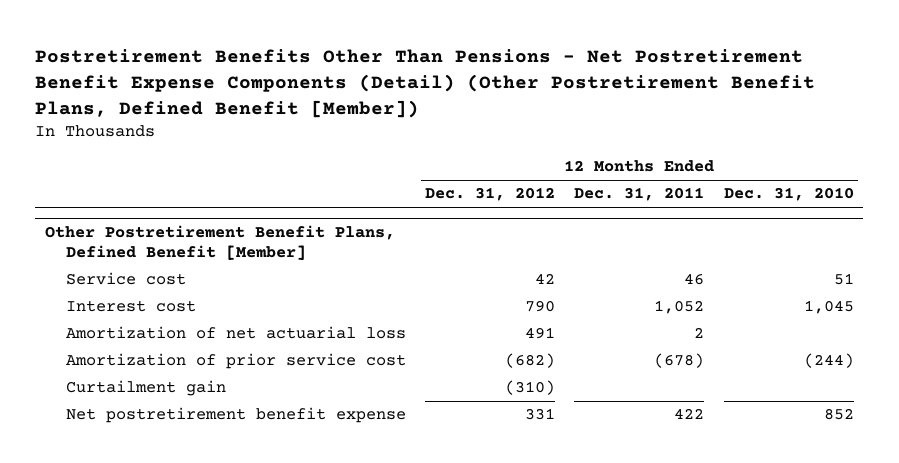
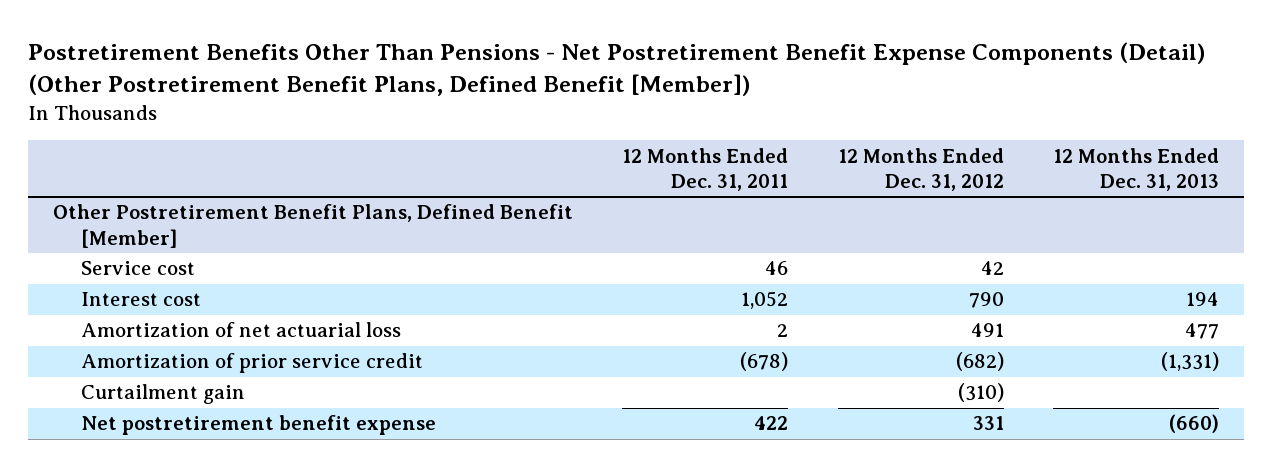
[723,187,854,202] Dec. 31, 2010 -> none
none -> [1053,147,1220,192] 12 Months Ended Dec. 31, 2013
[66,353,407,370] Amortization of prior service cost -> [81,353,424,374] Amortization of prior service credit

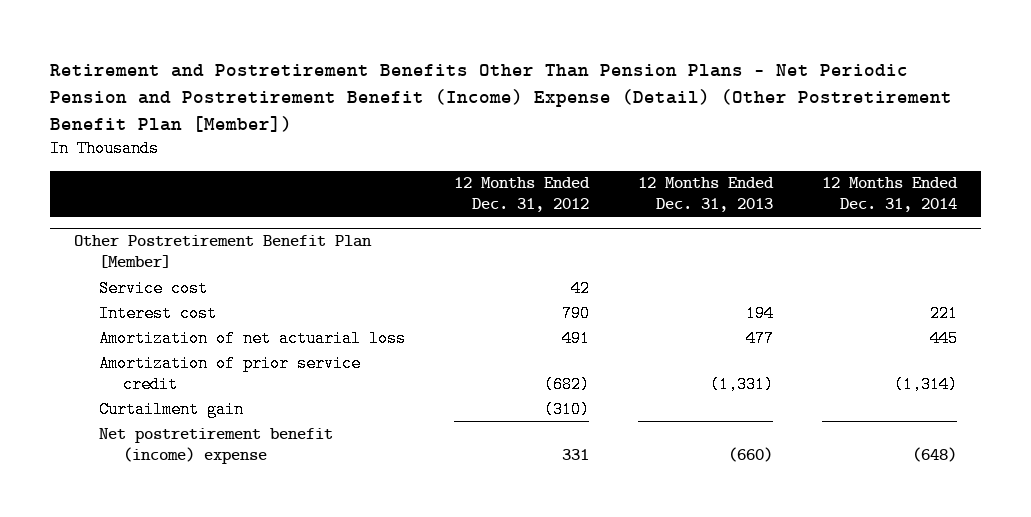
[28,42,1206,97] Postretirement Benefits Other Than Pensions - Net Postretirement Benefit Expense Components (Detail) (Other Postretirement Benefit Plans, Defined Benefit [Member]) -> [49,64,952,132] Retirement and Postretirement Benefits Other Than Pension Plans - Net Periodic Pension and Postretirement Benefit (Income) Expense (Detail) (Other Postretirement Benefit Plan [Member])
[622,147,789,192] 12 Months Ended Dec. 31, 2011 -> none
none -> [821,177,958,213] 12 Months Ended Dec. 31, 2014
[53,204,574,248] Other Postretirement Benefit Plans, Defined Benefit [Member] -> [74,235,373,269] Other Postretirement Benefit Plan [Member]
[81,415,437,436] Net postretirement benefit expense -> [98,427,333,464] Net postretirement benefit (income) expense

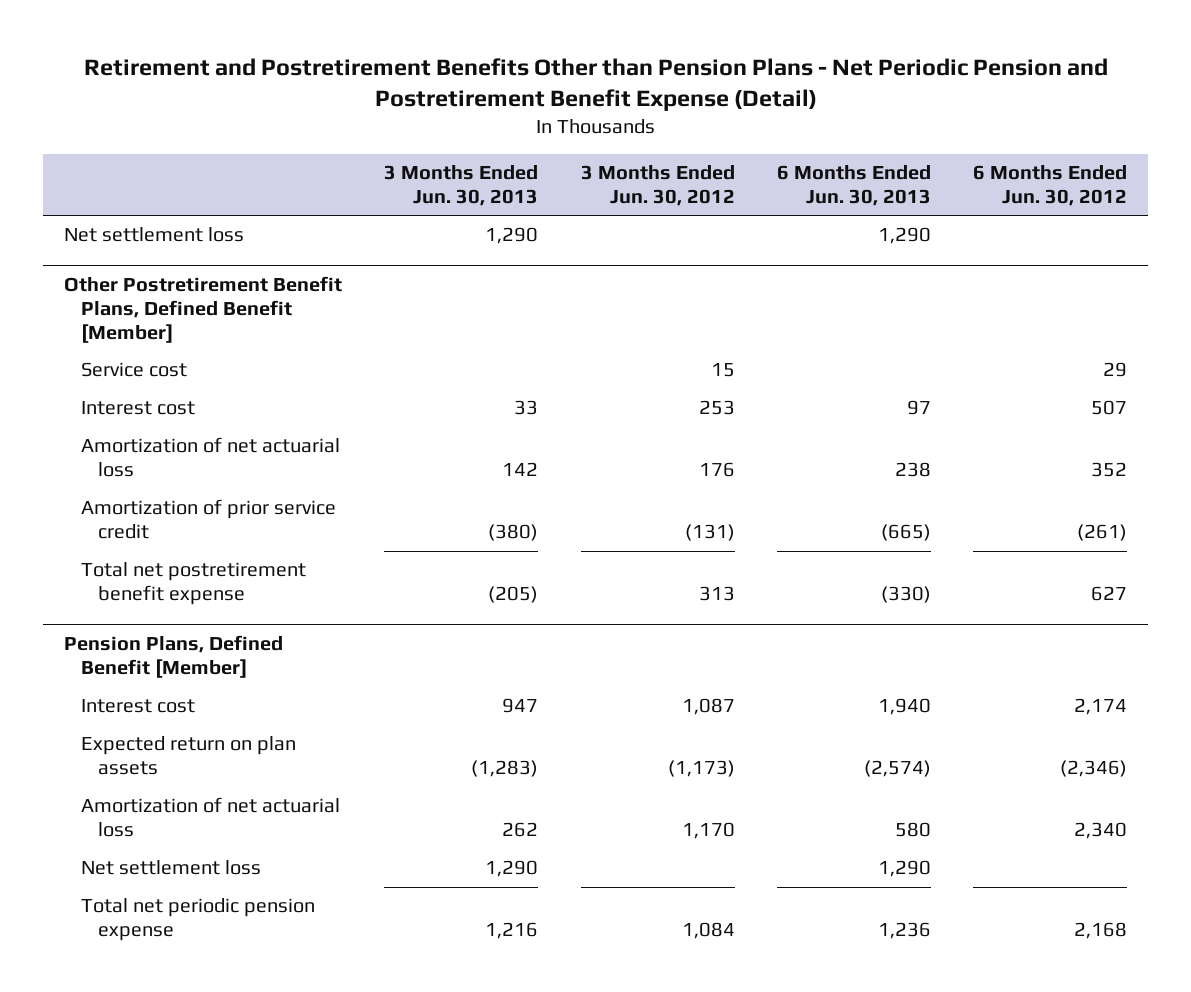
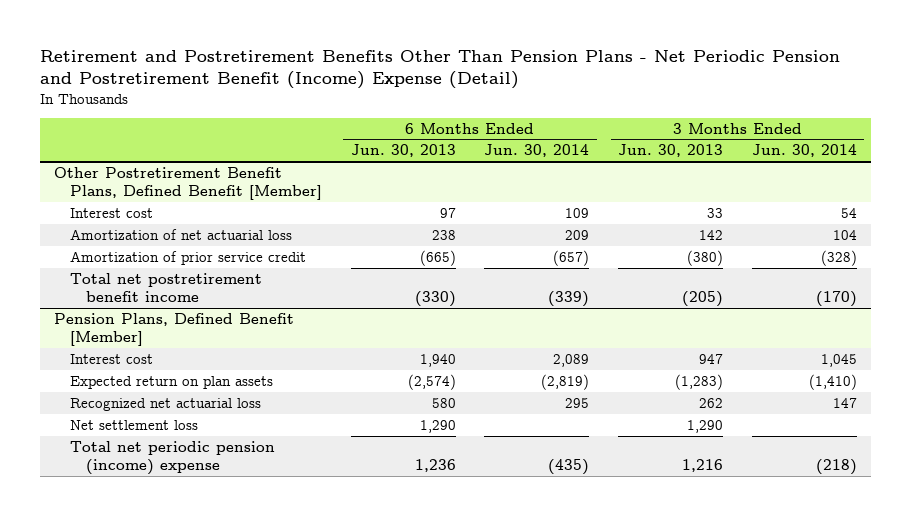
[83,57,1108,112] Retirement and Postretirement Benefits Other than Pension Plans - Net Periodic Pension and Postretirement Benefit Expense (Detail) -> [39,49,840,90] Retirement and Postretirement Benefits Other Than Pension Plans - Net Periodic Pension and Postretirement Benefit (Income) Expense (Detail)
[580,165,735,207] 3 Months Ended Jun. 30, 2012 -> none
[972,165,1127,207] 6 Months Ended Jun. 30, 2012 -> none
none -> [484,144,590,158] Jun. 30, 2014
none -> [752,144,858,158] Jun. 30, 2014
[64,227,245,243] Net settlement loss -> none
[81,362,188,378] Service cost -> none
[81,562,307,606] Total net postretirement benefit expense -> [69,272,262,302] Total net postretirement benefit income
[81,797,341,838] Amortization of net actuarial loss -> [69,397,261,411] Recognized net actuarial loss
[81,898,316,942] Total net periodic pension expense -> [69,440,275,475] Total net periodic pension (income) expense

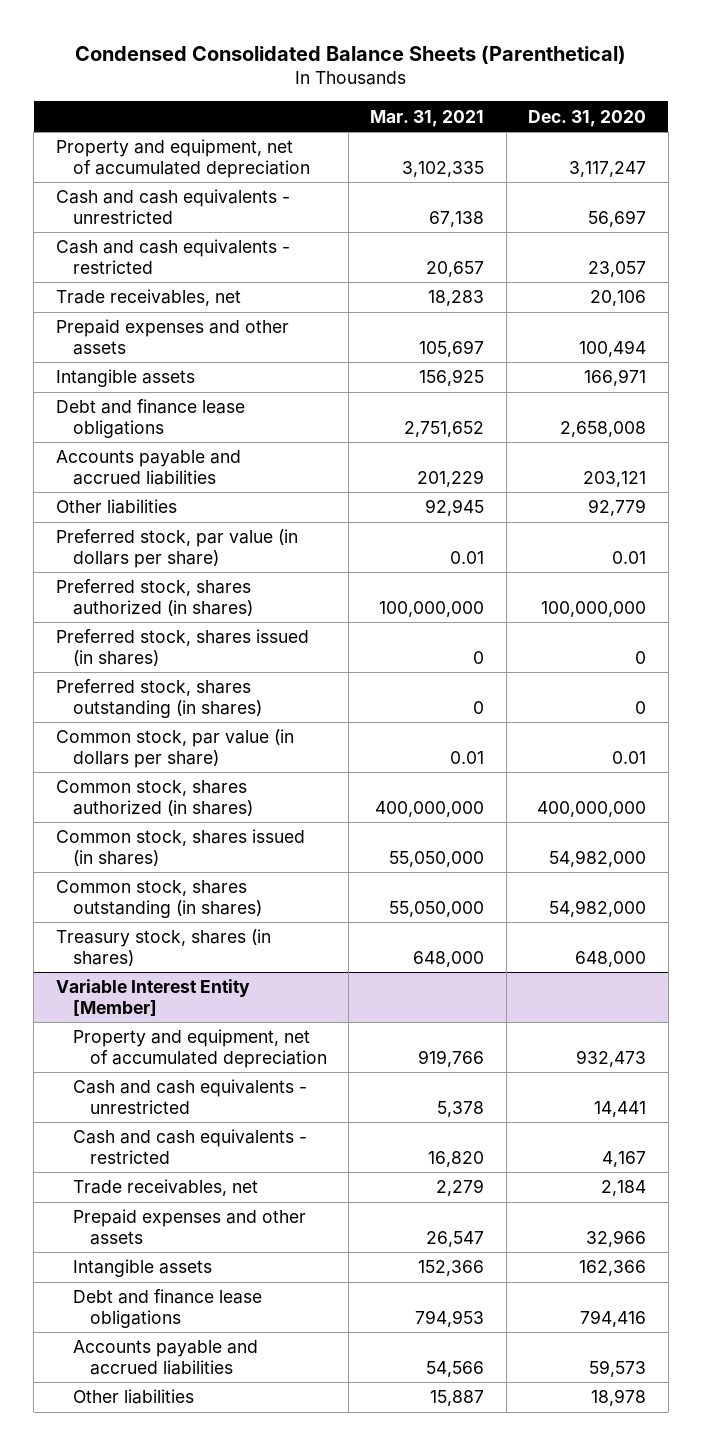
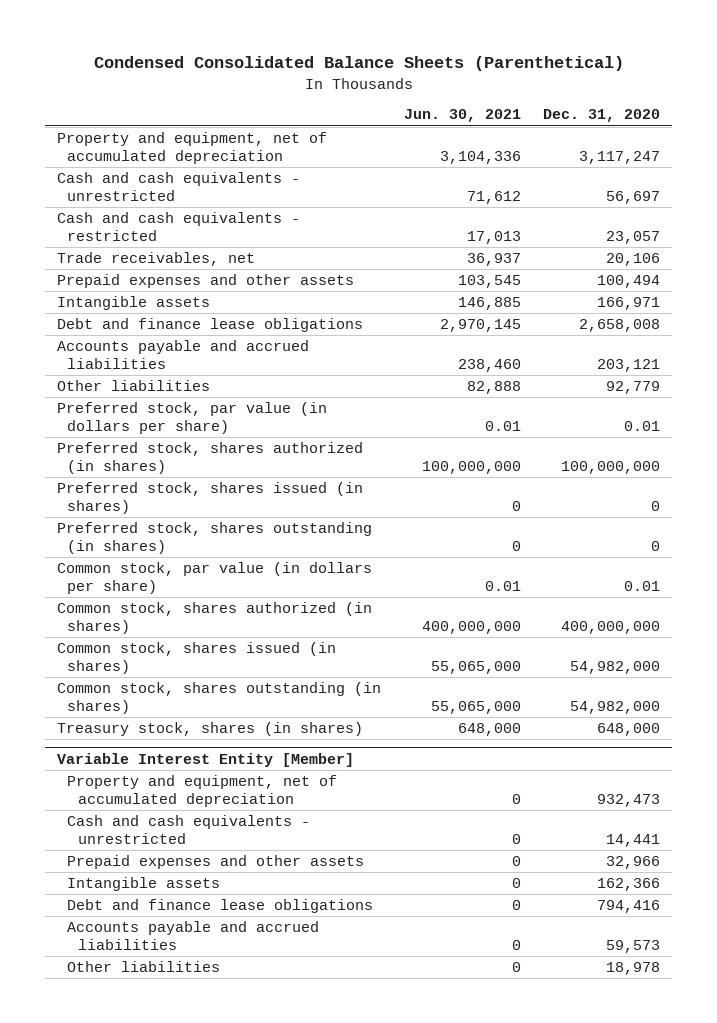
[370,109,485,127] Mar. 31, 2021 -> none
none -> [403,109,521,123] Jun. 30, 2021
[72,1129,307,1164] Cash and cash equivalents - restricted -> none
[72,1179,258,1197] Trade receivables, net -> none

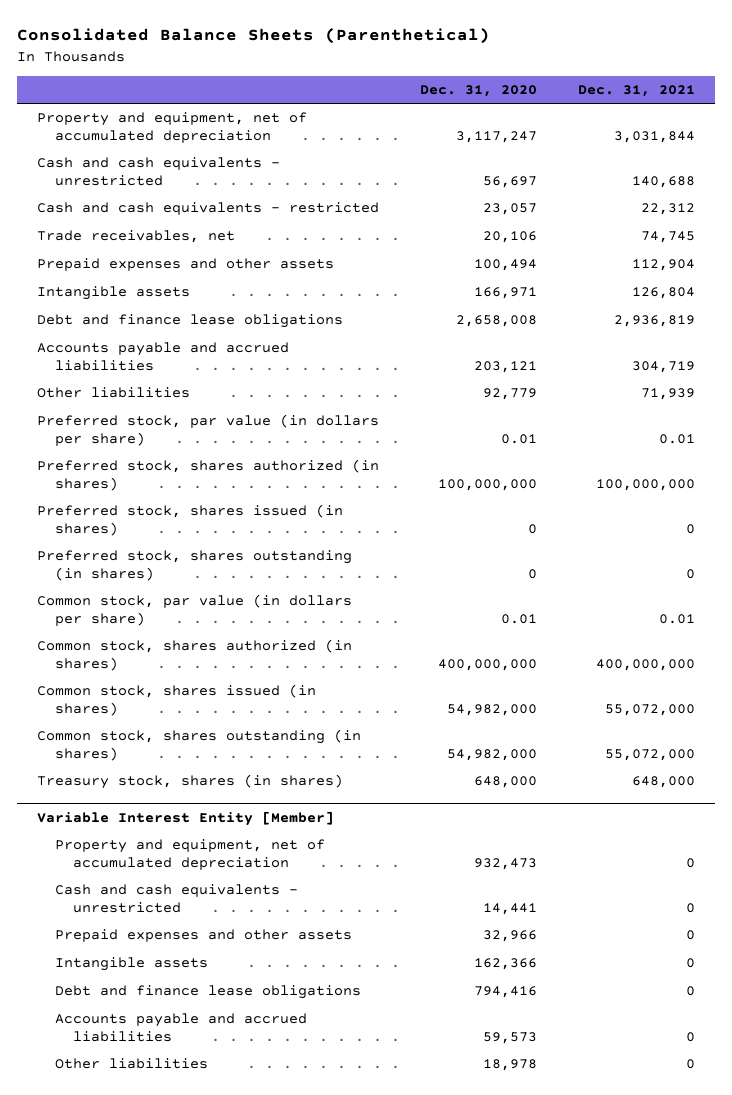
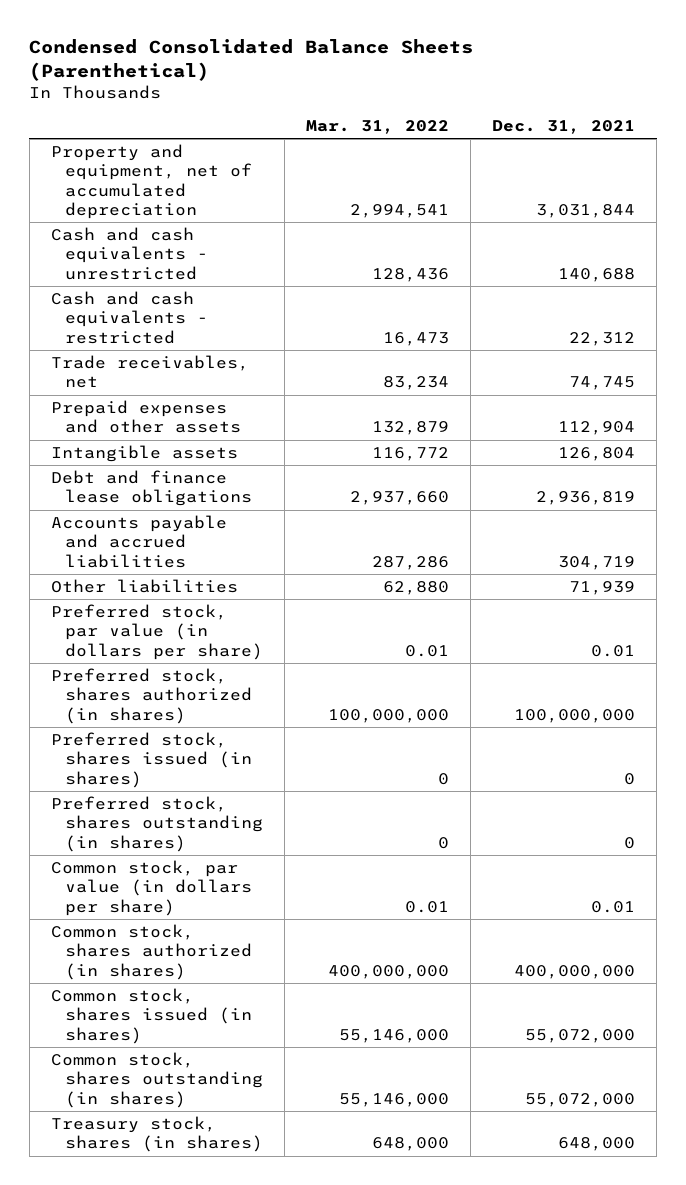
[17,28,491,45] Consolidated Balance Sheets (Parenthetical) -> [29,39,474,81] Condensed Consolidated Balance Sheets (Parenthetical)
[420,84,538,97] Dec. 31, 2020 -> none
none -> [306,119,450,134] Mar. 31, 2022
[37,810,335,826] Variable Interest Entity [Member] -> none
[55,839,326,870] Property and equipment, net of accumulated depreciation -> none
[55,884,299,913] Cash and cash equivalents - unrestricted -> none
[55,929,353,943] Prepaid expenses and other assets -> none
[55,957,209,972] Intangible assets -> none
[55,985,362,1000] Debt and finance lease obligations -> none
[55,1013,308,1042] Accounts payable and accrued liabilities -> none
[55,1058,209,1070] Other liabilities -> none

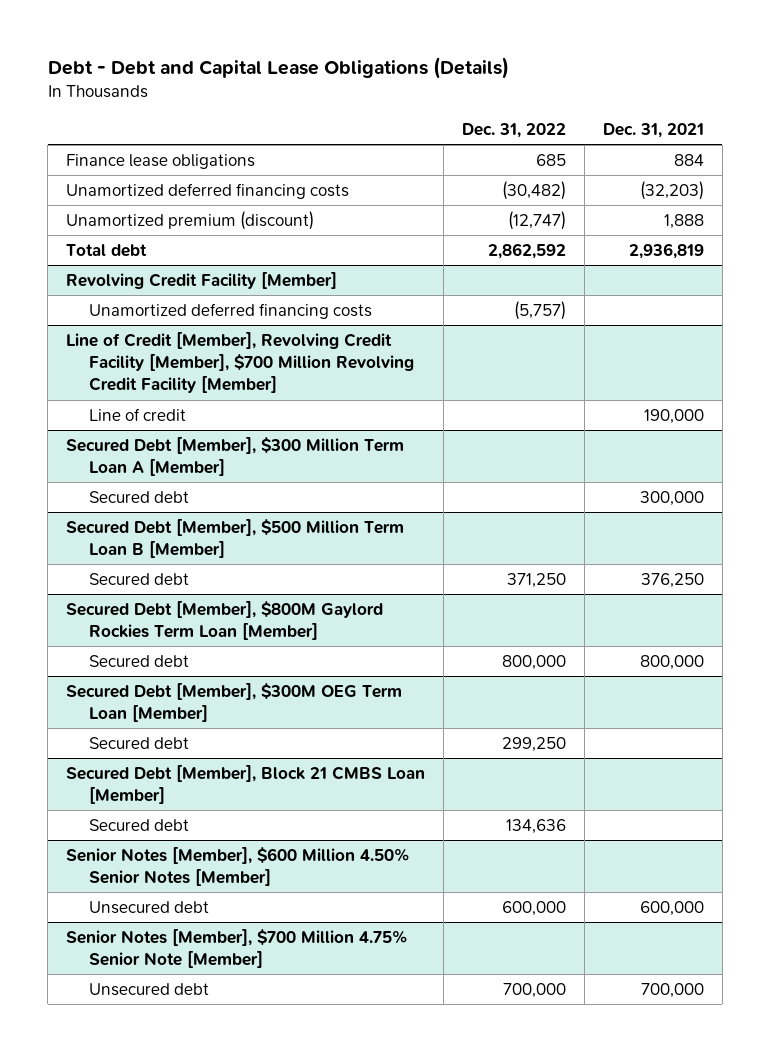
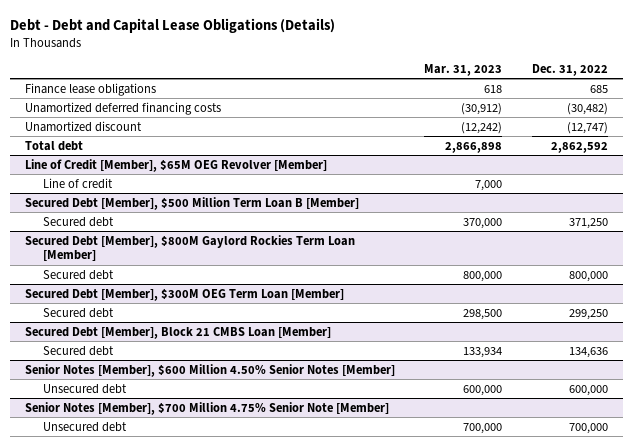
[602,123,704,139] Dec. 31, 2021 -> none
none -> [424,64,503,77] Mar. 31, 2023
[65,210,314,230] Unamortized premium (discount) -> [24,120,142,132] Unamortized discount
[65,271,337,289] Revolving Credit Facility [Member] -> none
[89,302,373,319] Unamortized deferred financing costs -> none
[65,331,415,394] Line of Credit [Member], Revolving Credit Facility [Member], $700 Million Revolving Credit Facility [Member] -> none
none -> [24,158,327,172] Line of Credit [Member], $65M OEG Revolver [Member]
[65,436,404,477] Secured Debt [Member], $300 Million Term Loan A [Member] -> none
[89,490,190,503] Secured debt -> none

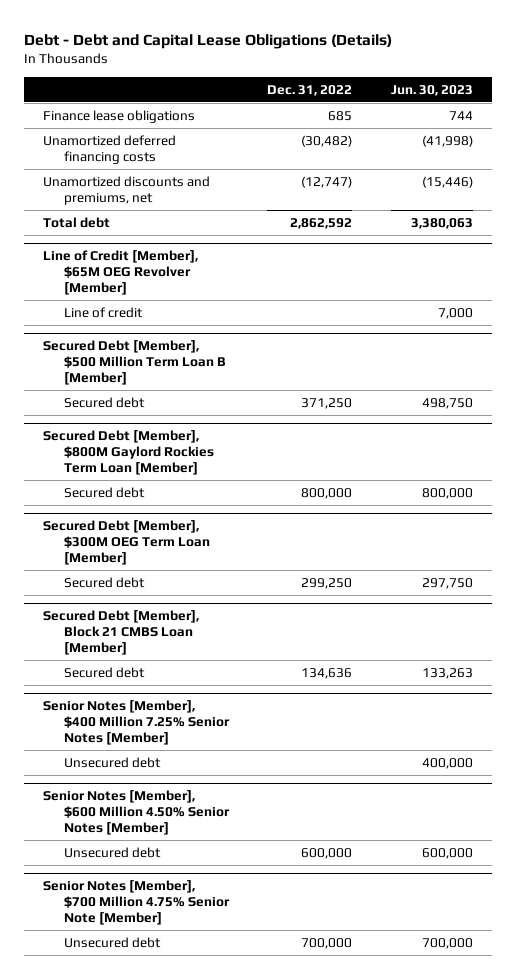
[424,64,503,77] Mar. 31, 2023 -> none
none -> [390,84,473,96] Jun. 30, 2023
[24,120,142,132] Unamortized discount -> [42,175,210,206] Unamortized discounts and premiums, net
none -> [42,699,230,746] Senior Notes [Member], $400 Million 7.25% Senior Notes [Member]
none -> [63,756,161,768] Unsecured debt

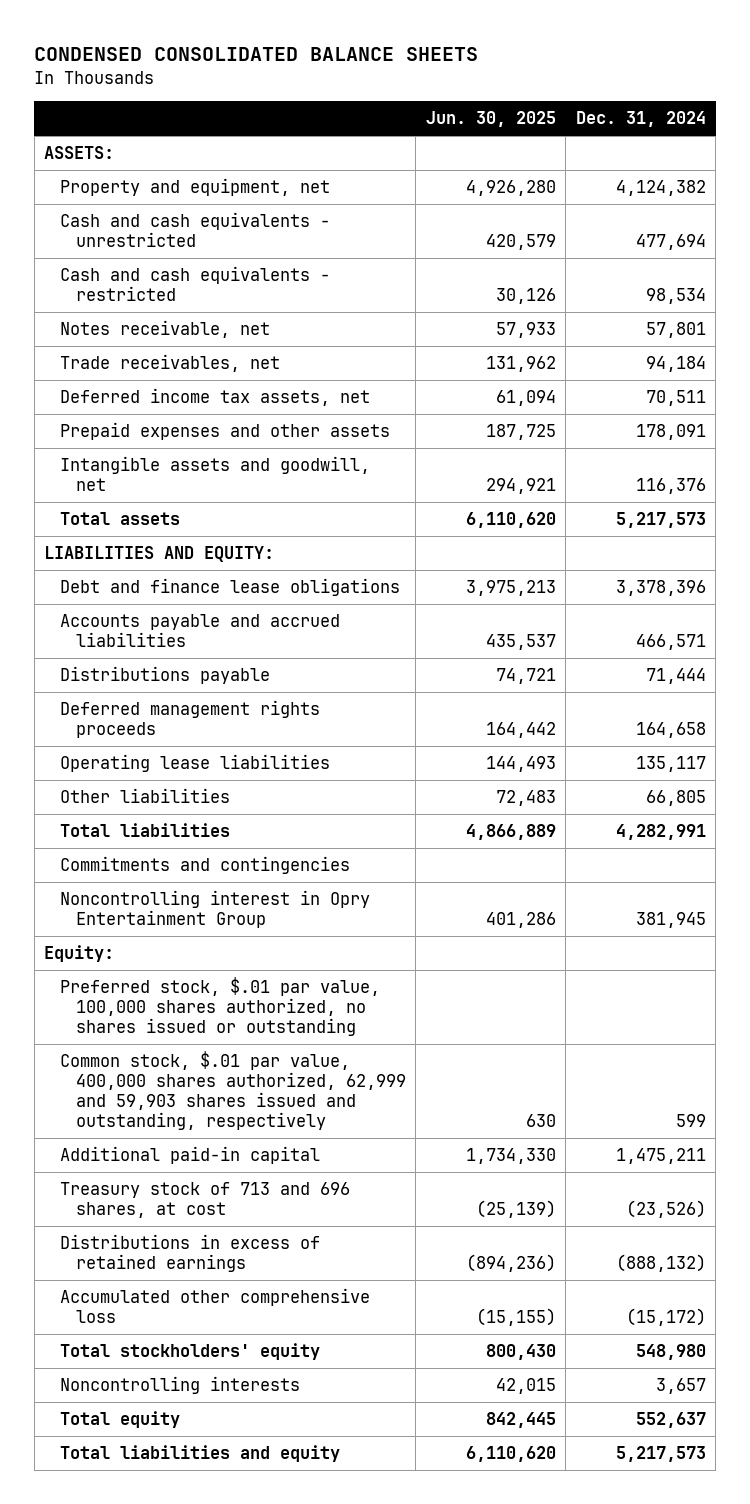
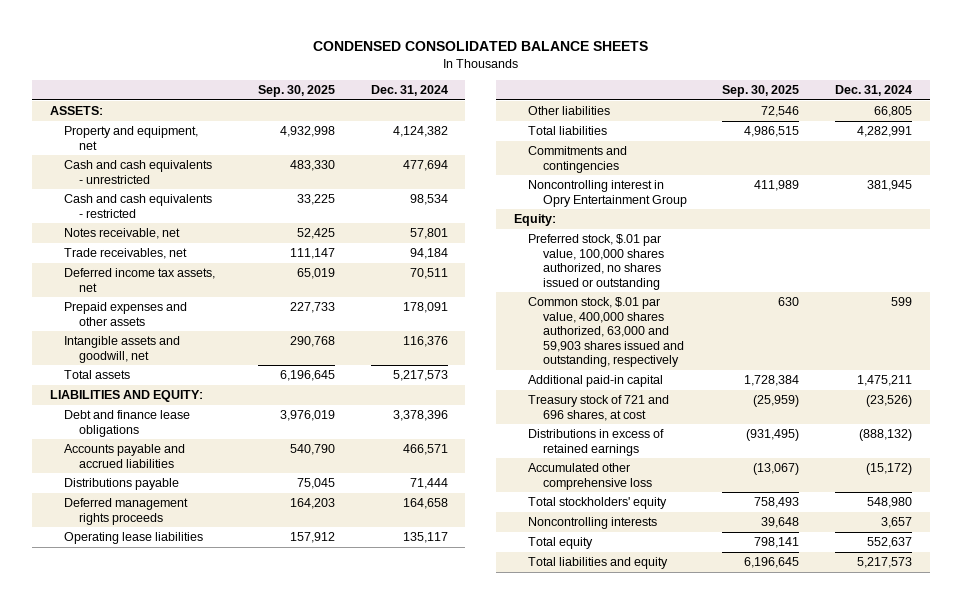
[425,111,556,128] Jun. 30, 2025 -> none
none -> [258,85,336,98] Sep. 30, 2025
[59,1051,406,1130] Common stock, $.01 par value, 400,000 shares authorized, 62,999 and 59,903 shares issued and outstanding, respectively -> [528,297,684,368] Common stock, $.01 par value, 400,000 shares authorized, 63,000 and 59,903 shares issued and outstanding, respectively
[59,1182,350,1219] Treasury stock of 713 and 696 shares, at cost -> [528,395,670,421] Treasury stock of 721 and 696 shares, at cost

